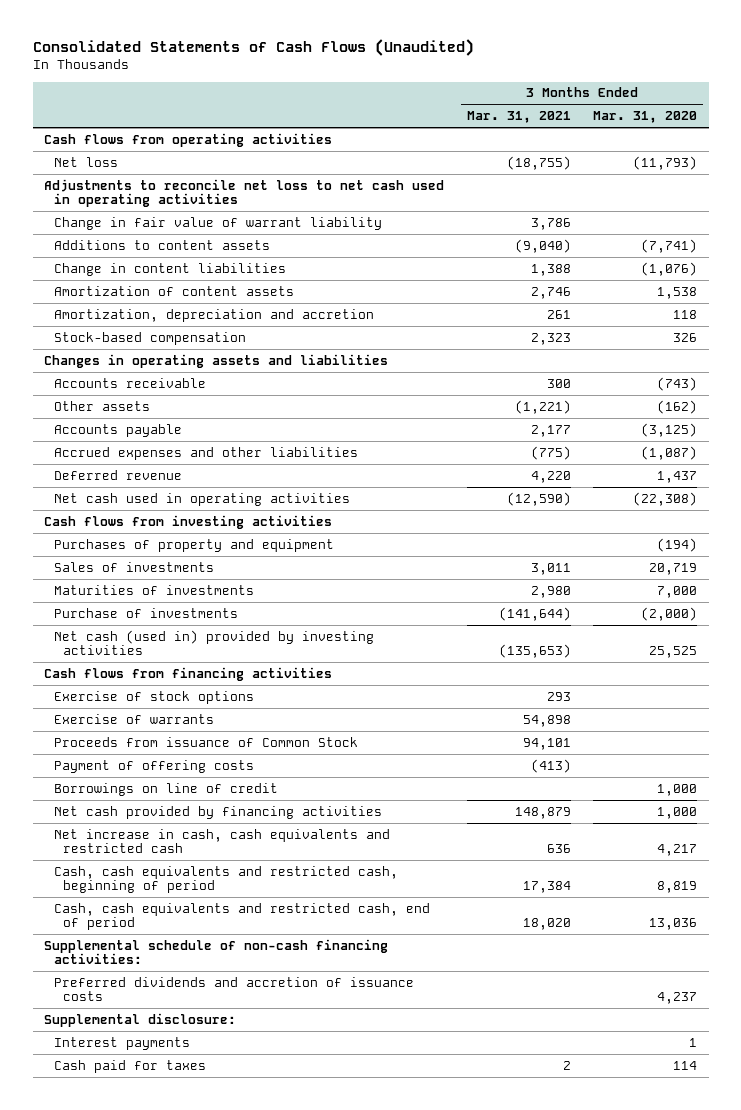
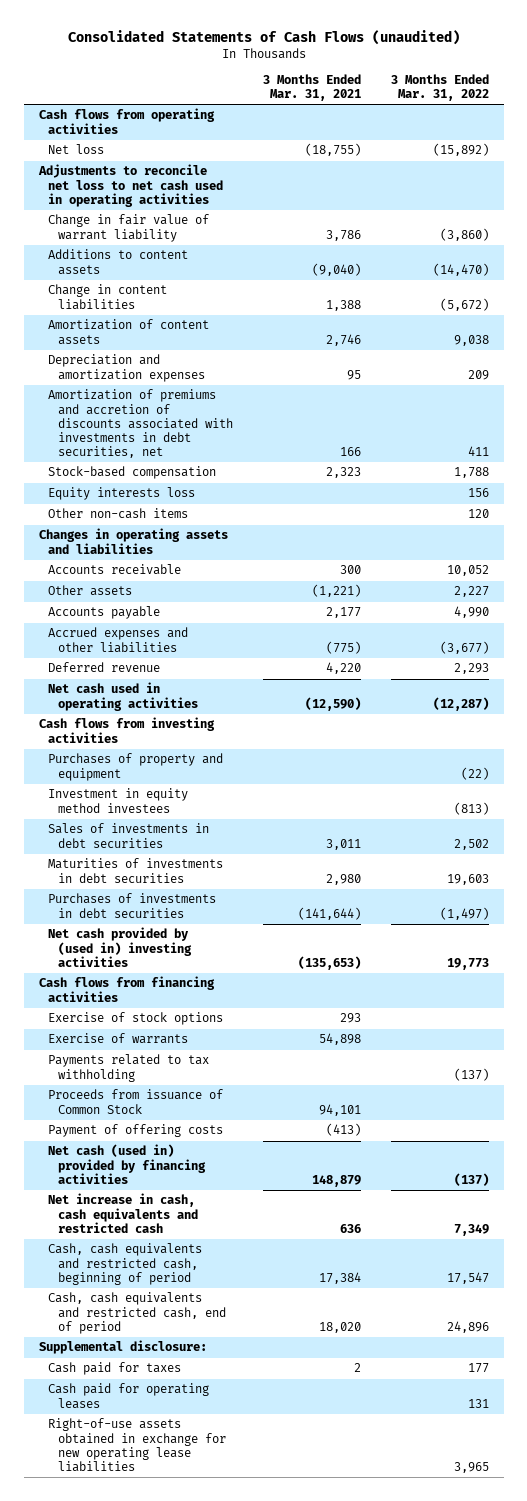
[32,39,474,57] Consolidated Statements of Cash Flows (Unaudited) -> [67,29,460,45] Consolidated Statements of Cash Flows (unaudited)
[593,111,698,124] Mar. 31, 2020 -> none
none -> [390,73,489,101] 3 Months Ended Mar. 31, 2022
[53,308,374,322] Amortization, depreciation and accretion -> [48,354,205,382] Depreciation and amortization expenses
[546,309,571,319] 261 -> [346,369,361,380] 95
none -> [48,389,233,458] Amortization of premiums and accretion of discounts associated with investments in debt securities, net
none -> [48,487,196,501] Equity interests loss
none -> [48,508,189,520] Other non-cash items
none -> [48,788,189,813] Investment in equity method investees
[53,561,214,572] Sales of investments -> [48,823,210,848] Sales of investments in debt securities
[53,584,254,595] Maturities of investments -> [48,858,224,883] Maturities of investments in debt securities
[53,607,238,618] Purchase of investments -> [48,893,217,918] Purchases of investments in debt securities
[53,629,374,656] Net cash (used in) provided by investing activities -> [48,927,192,967] Net cash provided by (used in) investing activities
none -> [48,1054,210,1082] Payments related to tax withholding
[53,782,278,796] Borrowings on line of credit -> none
[53,805,382,819] Net cash provided by financing activities -> [48,1144,206,1184] Net cash (used in) provided by financing activities
[43,938,388,965] Supplemental schedule of non-cash financing activities: -> none
[53,976,414,1002] Preferred dividends and accretion of issuance costs -> none
[53,1036,190,1050] Interest payments -> none
none -> [48,1383,210,1409] Cash paid for operating leases
none -> [48,1418,226,1472] Right-of-use assets obtained in exchange for new operating lease liabilities

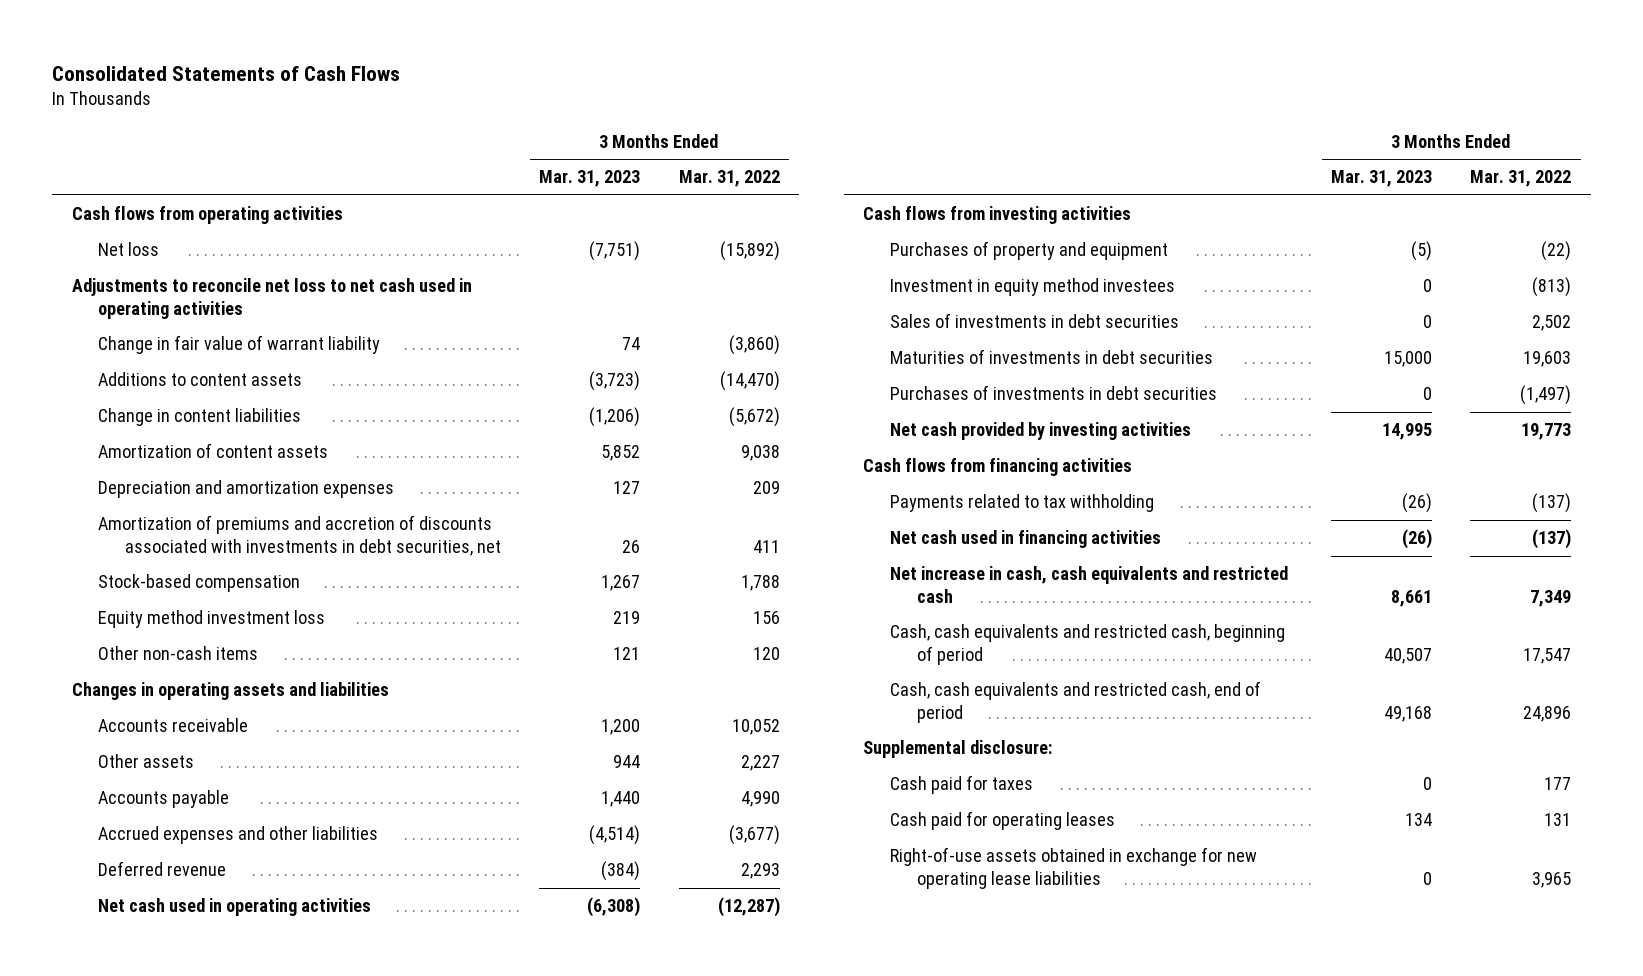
[67,29,460,45] Consolidated Statements of Cash Flows (unaudited) -> [52,65,401,81] Consolidated Statements of Cash Flows
[262,73,361,101] 3 Months Ended Mar. 31, 2021 -> none
none -> [539,170,641,188] Mar. 31, 2023
[48,487,196,501] Equity interests loss -> [98,610,326,629] Equity method investment loss
[48,927,192,967] Net cash provided by (used in) investing activities -> [890,422,1192,441] Net cash provided by investing activities
[48,1012,224,1026] Exercise of stock options -> none
[48,1033,189,1045] Exercise of warrants -> none
[48,1089,224,1114] Proceeds from issuance of Common Stock -> none
[48,1124,224,1138] Payment of offering costs -> none
[48,1144,206,1184] Net cash (used in) provided by financing activities -> [890,530,1162,549] Net cash used in financing activities

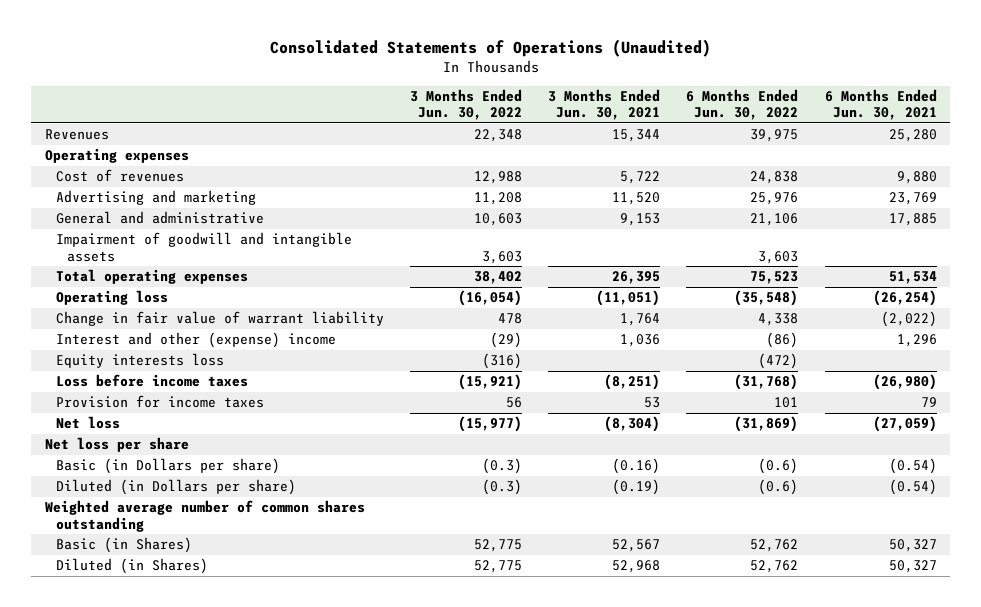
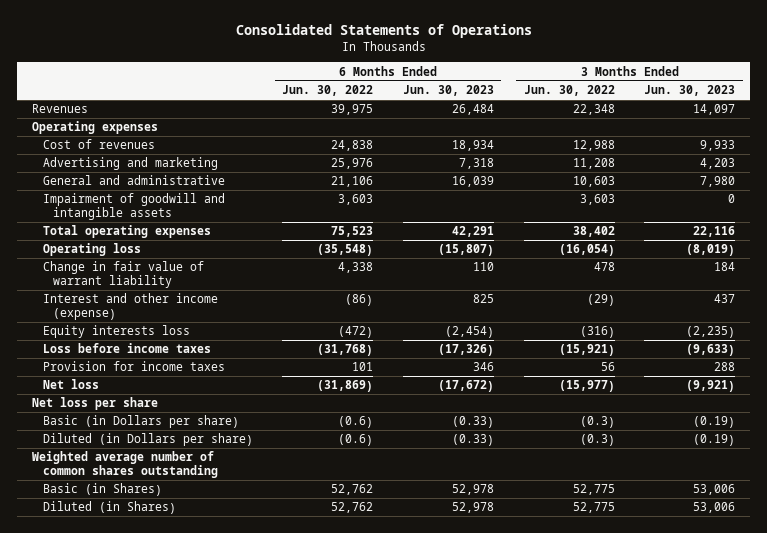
[269,38,711,57] Consolidated Statements of Operations (Unaudited) -> [235,24,532,39] Consolidated Statements of Operations
[548,88,661,121] 3 Months Ended Jun. 30, 2021 -> none
[824,88,937,121] 6 Months Ended Jun. 30, 2021 -> none
none -> [403,85,495,97] Jun. 30, 2023
none -> [644,85,736,97] Jun. 30, 2023
[55,332,336,349] Interest and other (expense) income -> [42,293,218,321] Interest and other income (expense)

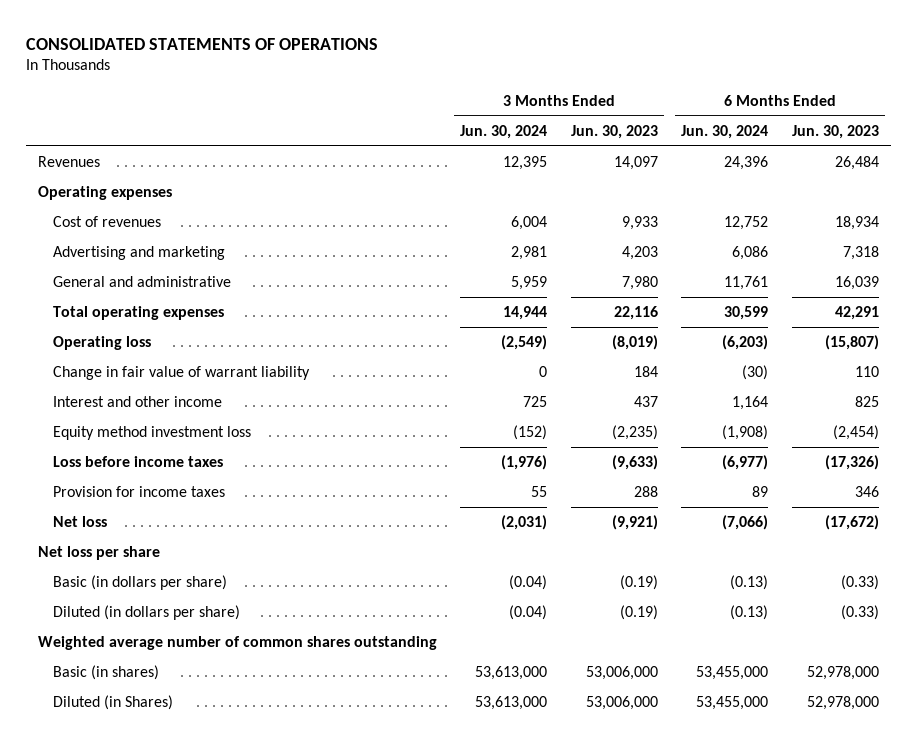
[235,24,532,39] Consolidated Statements of Operations -> [25,37,378,50] CONSOLIDATED STATEMENTS OF OPERATIONS
[282,85,374,97] Jun. 30, 2022 -> none
[523,85,615,97] Jun. 30, 2022 -> none
none -> [460,124,548,139] Jun. 30, 2024
none -> [681,124,769,139] Jun. 30, 2024
[42,193,225,221] Impairment of goodwill and intangible assets -> none
[42,293,218,321] Interest and other income (expense) -> [53,396,223,408] Interest and other income
[42,325,190,339] Equity interests loss -> [53,426,252,441] Equity method investment loss
[42,415,239,429] Basic (in Dollars per share) -> [53,575,228,591] Basic (in dollars per share)
[42,433,253,447] Diluted (in Dollars per share) -> [53,605,241,621] Diluted (in dollars per share)
[42,483,162,497] Basic (in Shares) -> [53,665,160,681] Basic (in shares)
[452,484,495,496] 52,978 -> [806,666,879,681] 52,978,000
[693,484,736,496] 53,006 -> [585,666,658,681] 53,006,000
[452,502,495,514] 52,978 -> [806,696,879,711] 52,978,000
[693,502,736,514] 53,006 -> [585,696,658,711] 53,006,000

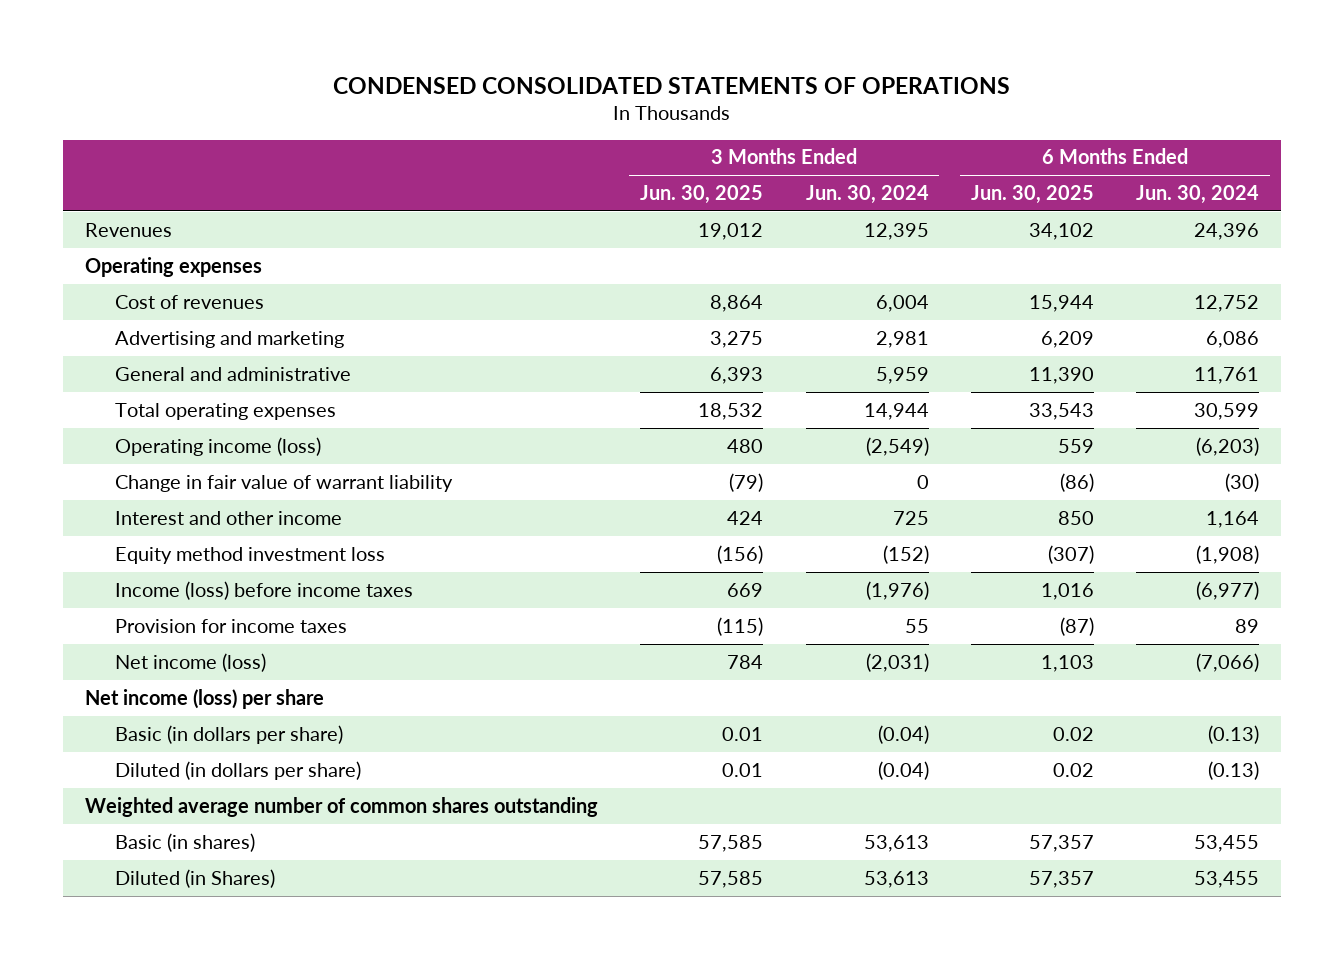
[25,37,378,50] CONSOLIDATED STATEMENTS OF OPERATIONS -> [333,76,1011,94] CONDENSED CONSOLIDATED STATEMENTS OF OPERATIONS
[570,124,658,139] Jun. 30, 2023 -> none
[791,124,879,139] Jun. 30, 2023 -> none
none -> [640,184,764,204] Jun. 30, 2025
none -> [970,184,1094,204] Jun. 30, 2025
[53,336,152,351] Operating loss -> [114,436,321,456] Operating income (loss)
[53,456,224,468] Loss before income taxes -> [114,580,413,600] Income (loss) before income taxes
[53,516,108,528] Net loss -> [114,652,266,672] Net income (loss)
[37,546,160,561] Net loss per share -> [84,688,324,709] Net income (loss) per share
[475,666,548,681] 53,613,000 -> [863,834,929,852] 53,613
[696,666,769,681] 53,455,000 -> [1194,834,1260,852] 53,455
[475,696,548,711] 53,613,000 -> [863,870,929,888] 53,613
[696,696,769,711] 53,455,000 -> [1194,870,1260,888] 53,455

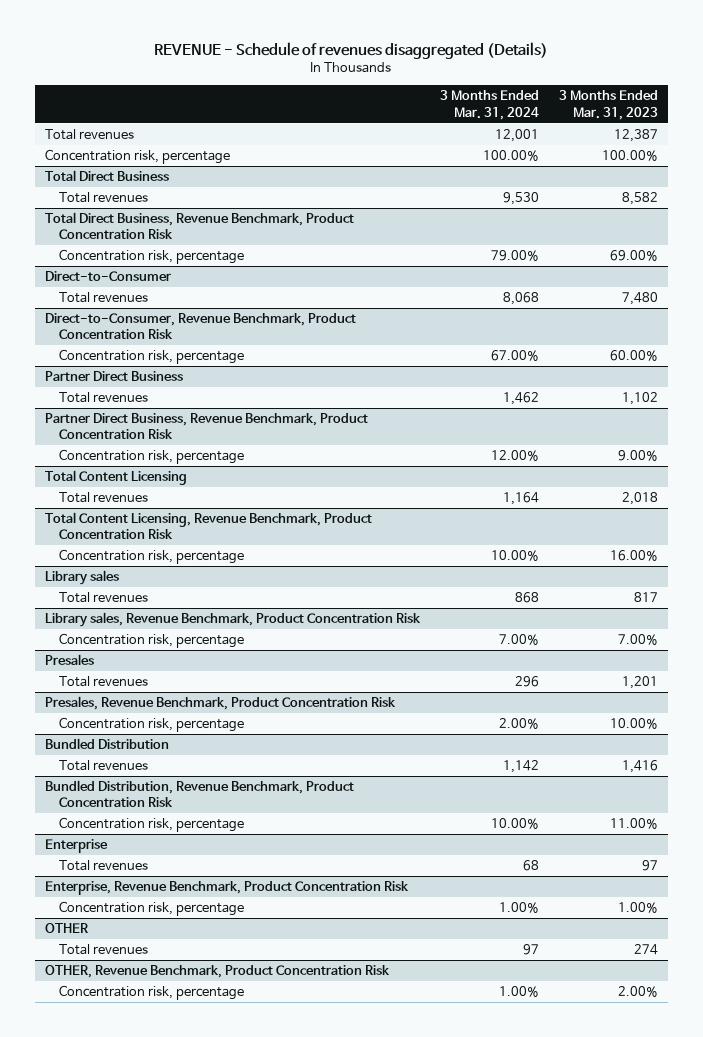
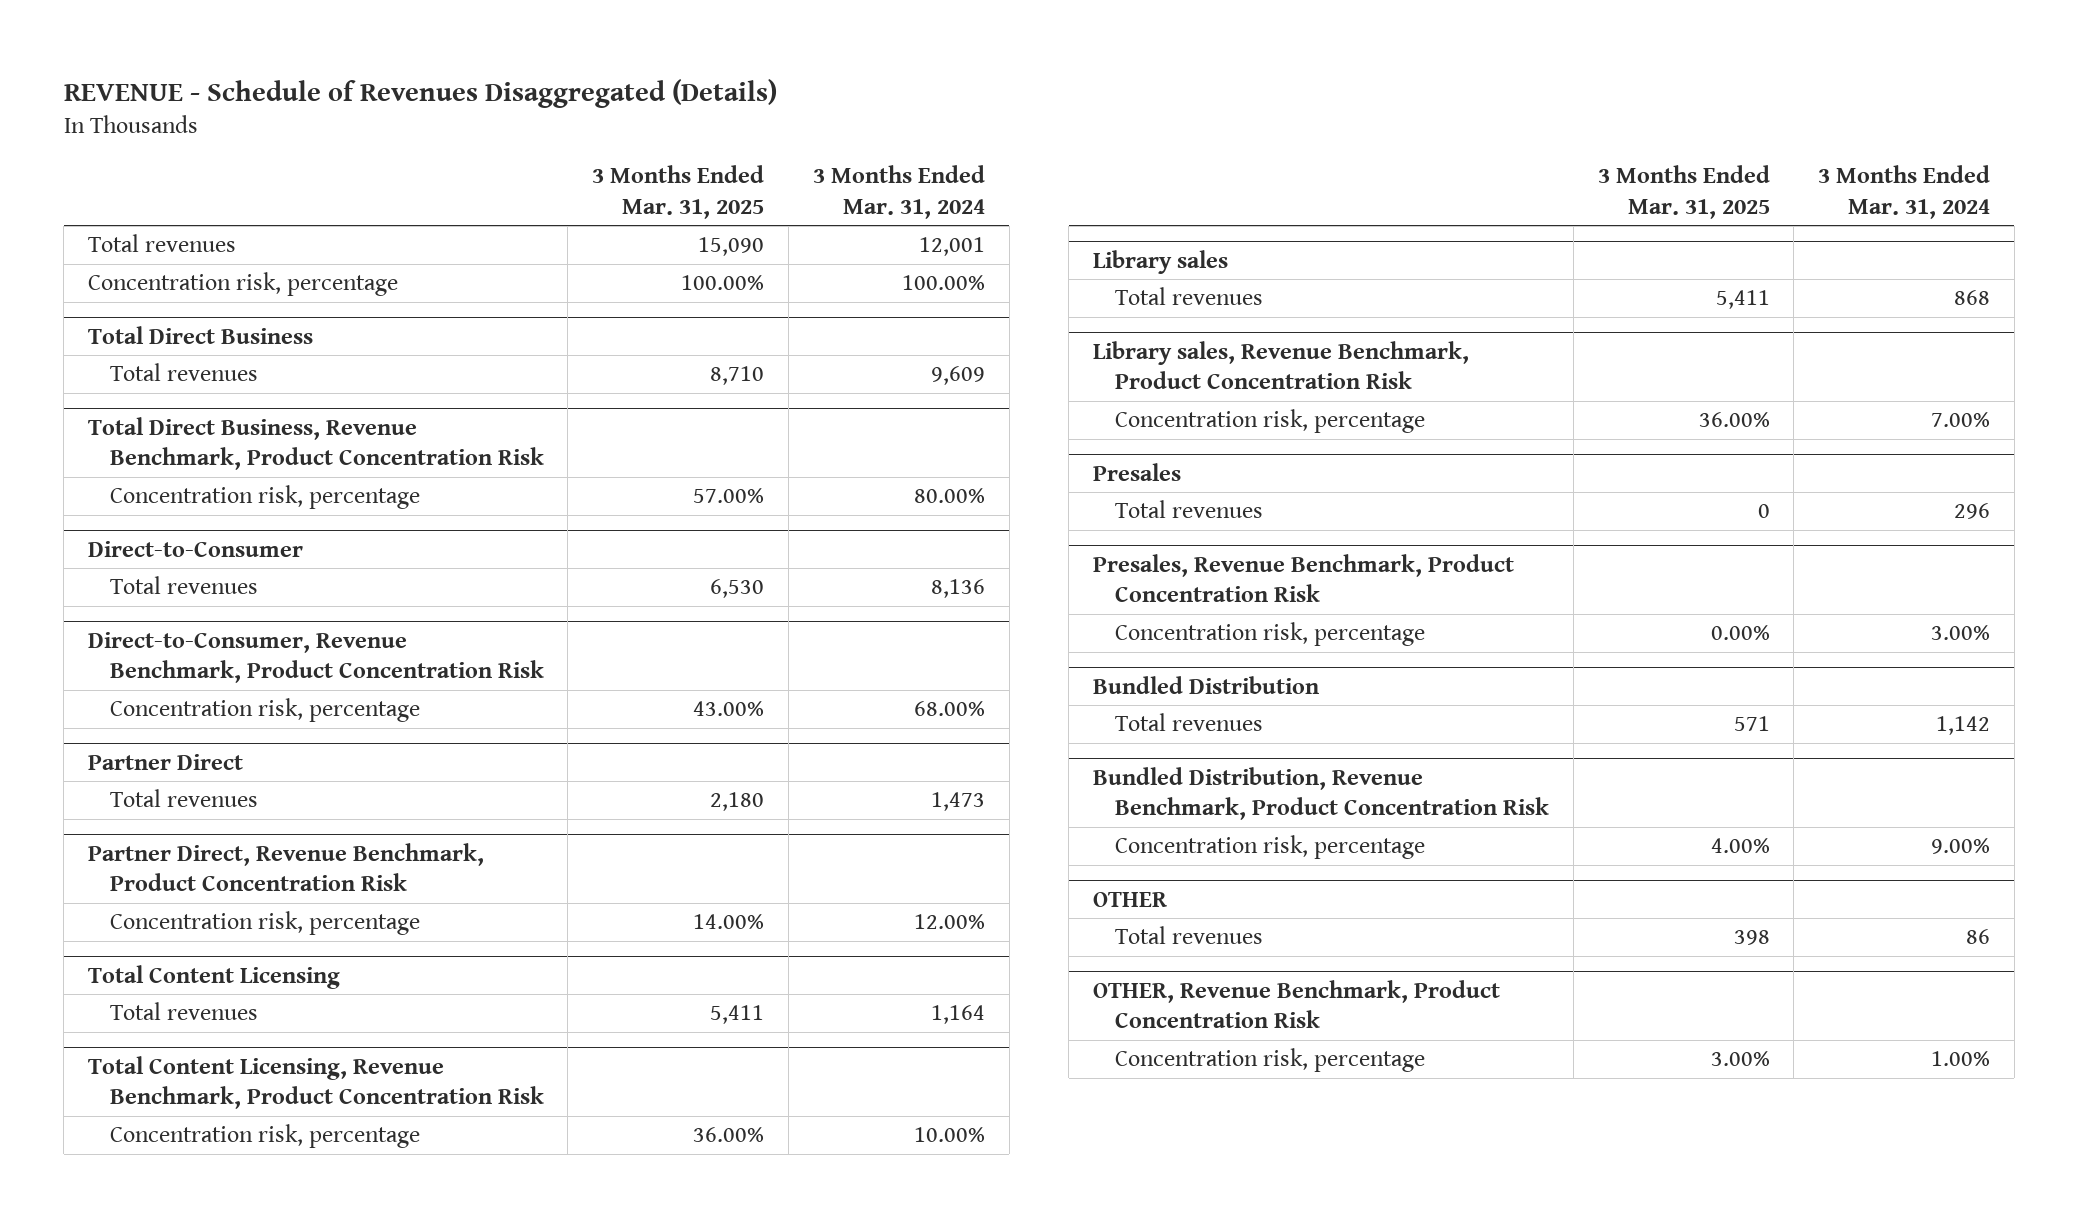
[154,41,549,59] REVENUE - Schedule of revenues disaggregated (Details) -> [63,78,777,108] REVENUE - Schedule of Revenues Disaggregated (Details)
[558,90,658,120] 3 Months Ended Mar. 31, 2023 -> none
none -> [592,165,765,219] 3 Months Ended Mar. 31, 2025
[502,192,539,206] 9,530 -> [930,366,985,386] 9,609
[490,250,539,262] 79.00% -> [913,488,985,504] 80.00%
[502,292,539,306] 8,068 -> [930,579,985,599] 8,136
[490,350,539,362] 67.00% -> [913,701,985,717] 68.00%
[44,371,183,382] Partner Direct Business -> [87,753,243,770] Partner Direct
[502,392,539,406] 1,462 -> [930,792,985,812] 1,473
[44,413,368,440] Partner Direct Business, Revenue Benchmark, Product Concentration Risk -> [87,842,484,892] Partner Direct, Revenue Benchmark, Product Concentration Risk
[498,718,539,730] 2.00% -> [1931,625,1991,641] 3.00%
[44,839,108,854] Enterprise -> none
[59,860,149,872] Total revenues -> none
[44,881,409,896] Enterprise, Revenue Benchmark, Product Concentration Risk -> none
[59,901,245,917] Concentration risk, percentage -> none
[490,818,539,830] 10.00% -> [1931,838,1991,855] 9.00%
[522,944,539,956] 97 -> [1966,929,1991,945] 86

